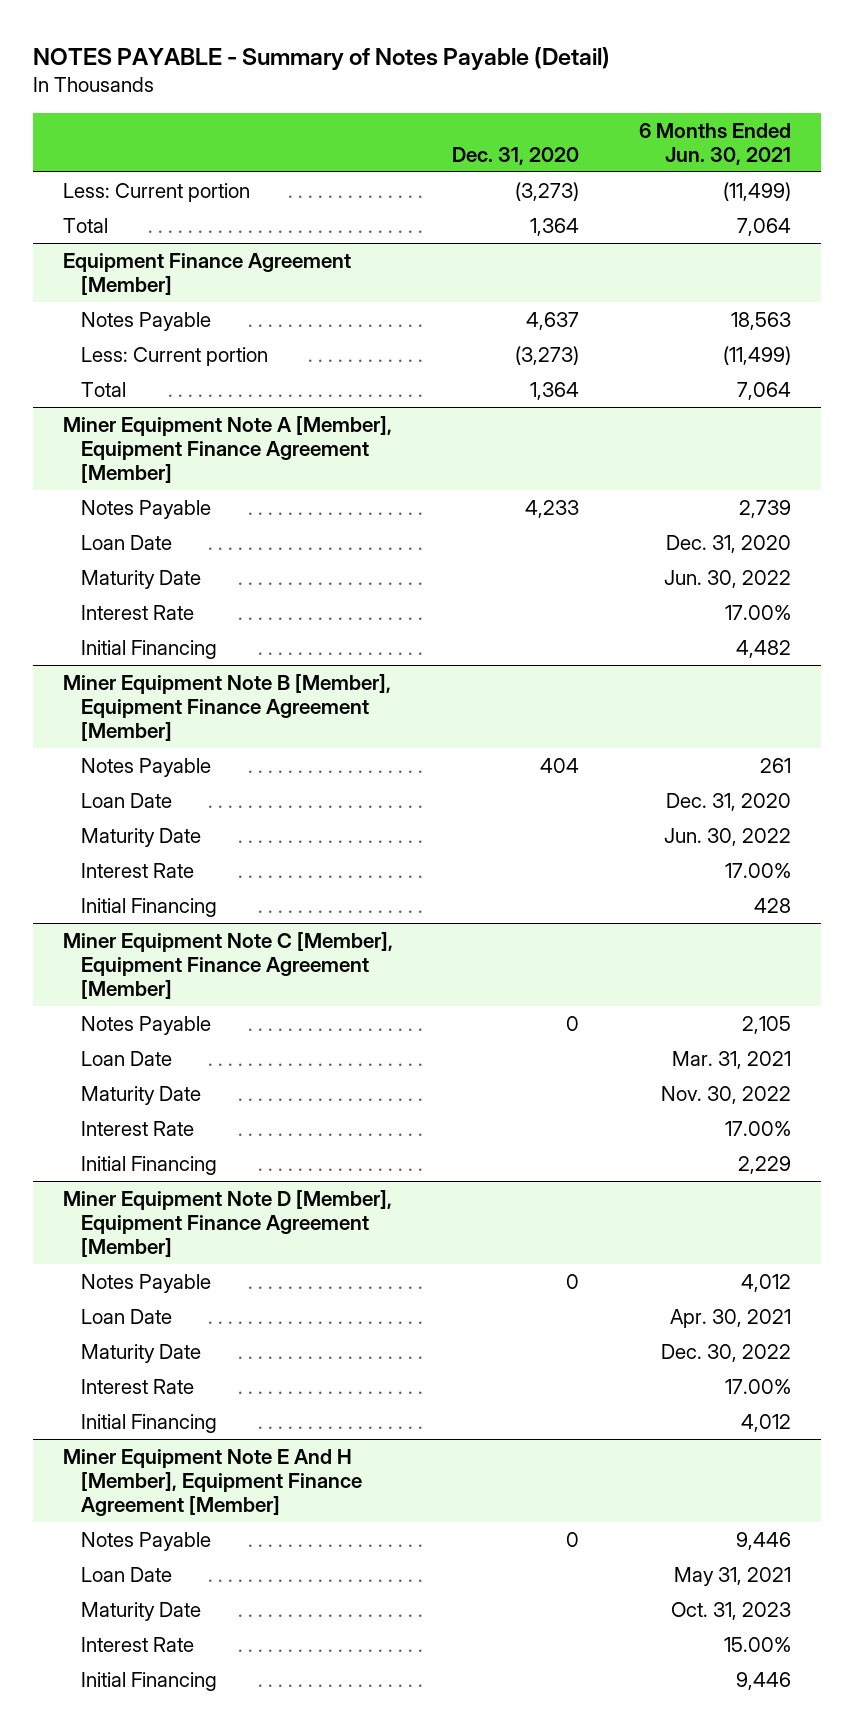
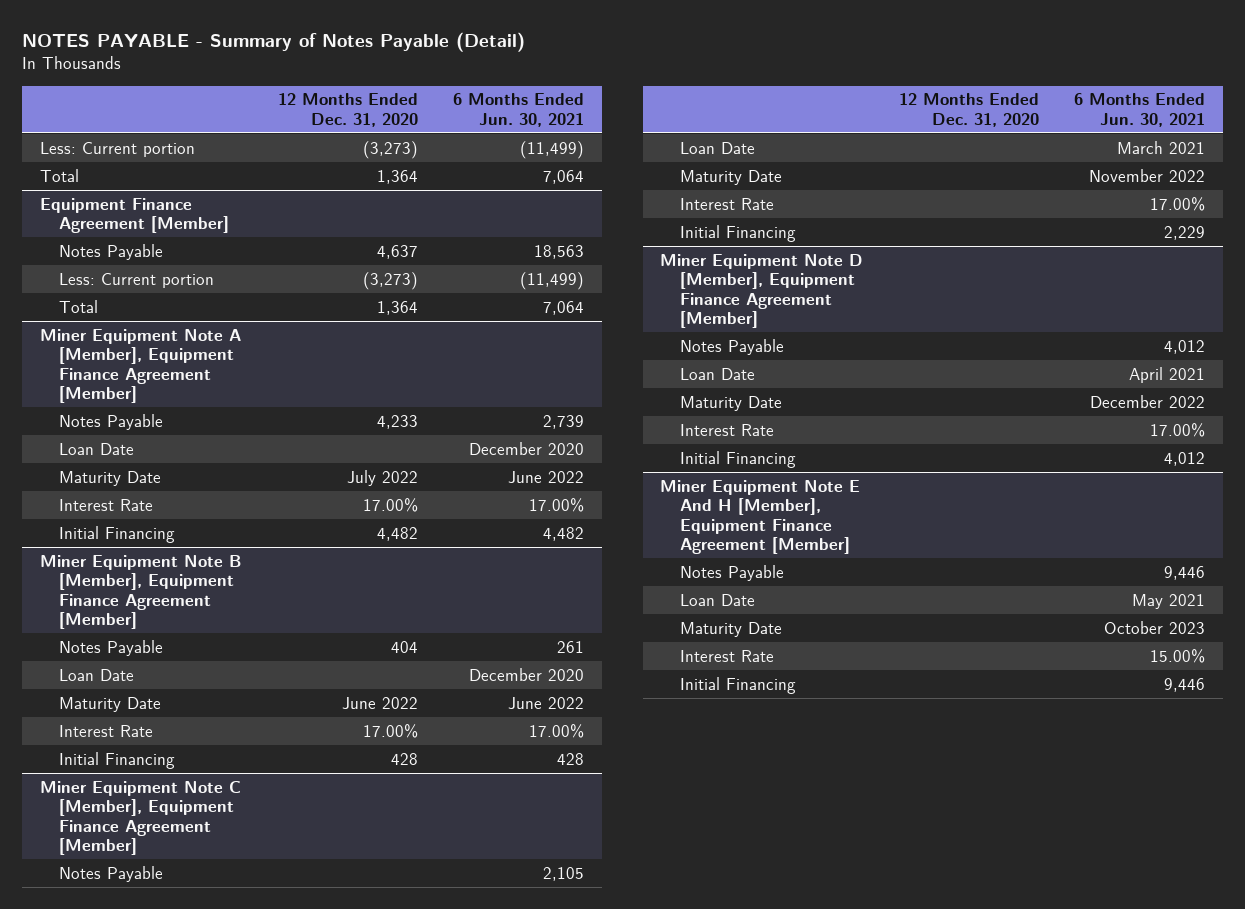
[452,147,580,166] Dec. 31, 2020 -> none
none -> [277,93,418,127] 12 Months Ended Dec. 31, 2020
[665,534,791,553] Dec. 31, 2020 -> [469,441,585,455] December 2020
[663,569,791,588] Jun. 30, 2022 -> [508,470,585,483] June 2022
[665,792,791,811] Dec. 31, 2020 -> [469,667,585,681] December 2020
[663,827,791,846] Jun. 30, 2022 -> [508,696,585,709] June 2022
[671,1050,791,1069] Mar. 31, 2021 -> [1117,140,1206,154] March 2021
[660,1085,791,1104] Nov. 30, 2022 -> [1089,168,1206,182] November 2022
[669,1308,791,1328] Apr. 30, 2021 -> [1129,366,1206,383] April 2021
[660,1343,791,1362] Dec. 30, 2022 -> [1090,394,1206,408] December 2022
[673,1566,791,1586] May 31, 2021 -> [1132,593,1206,609] May 2021
[670,1601,791,1620] Oct. 31, 2023 -> [1104,620,1206,634] October 2023

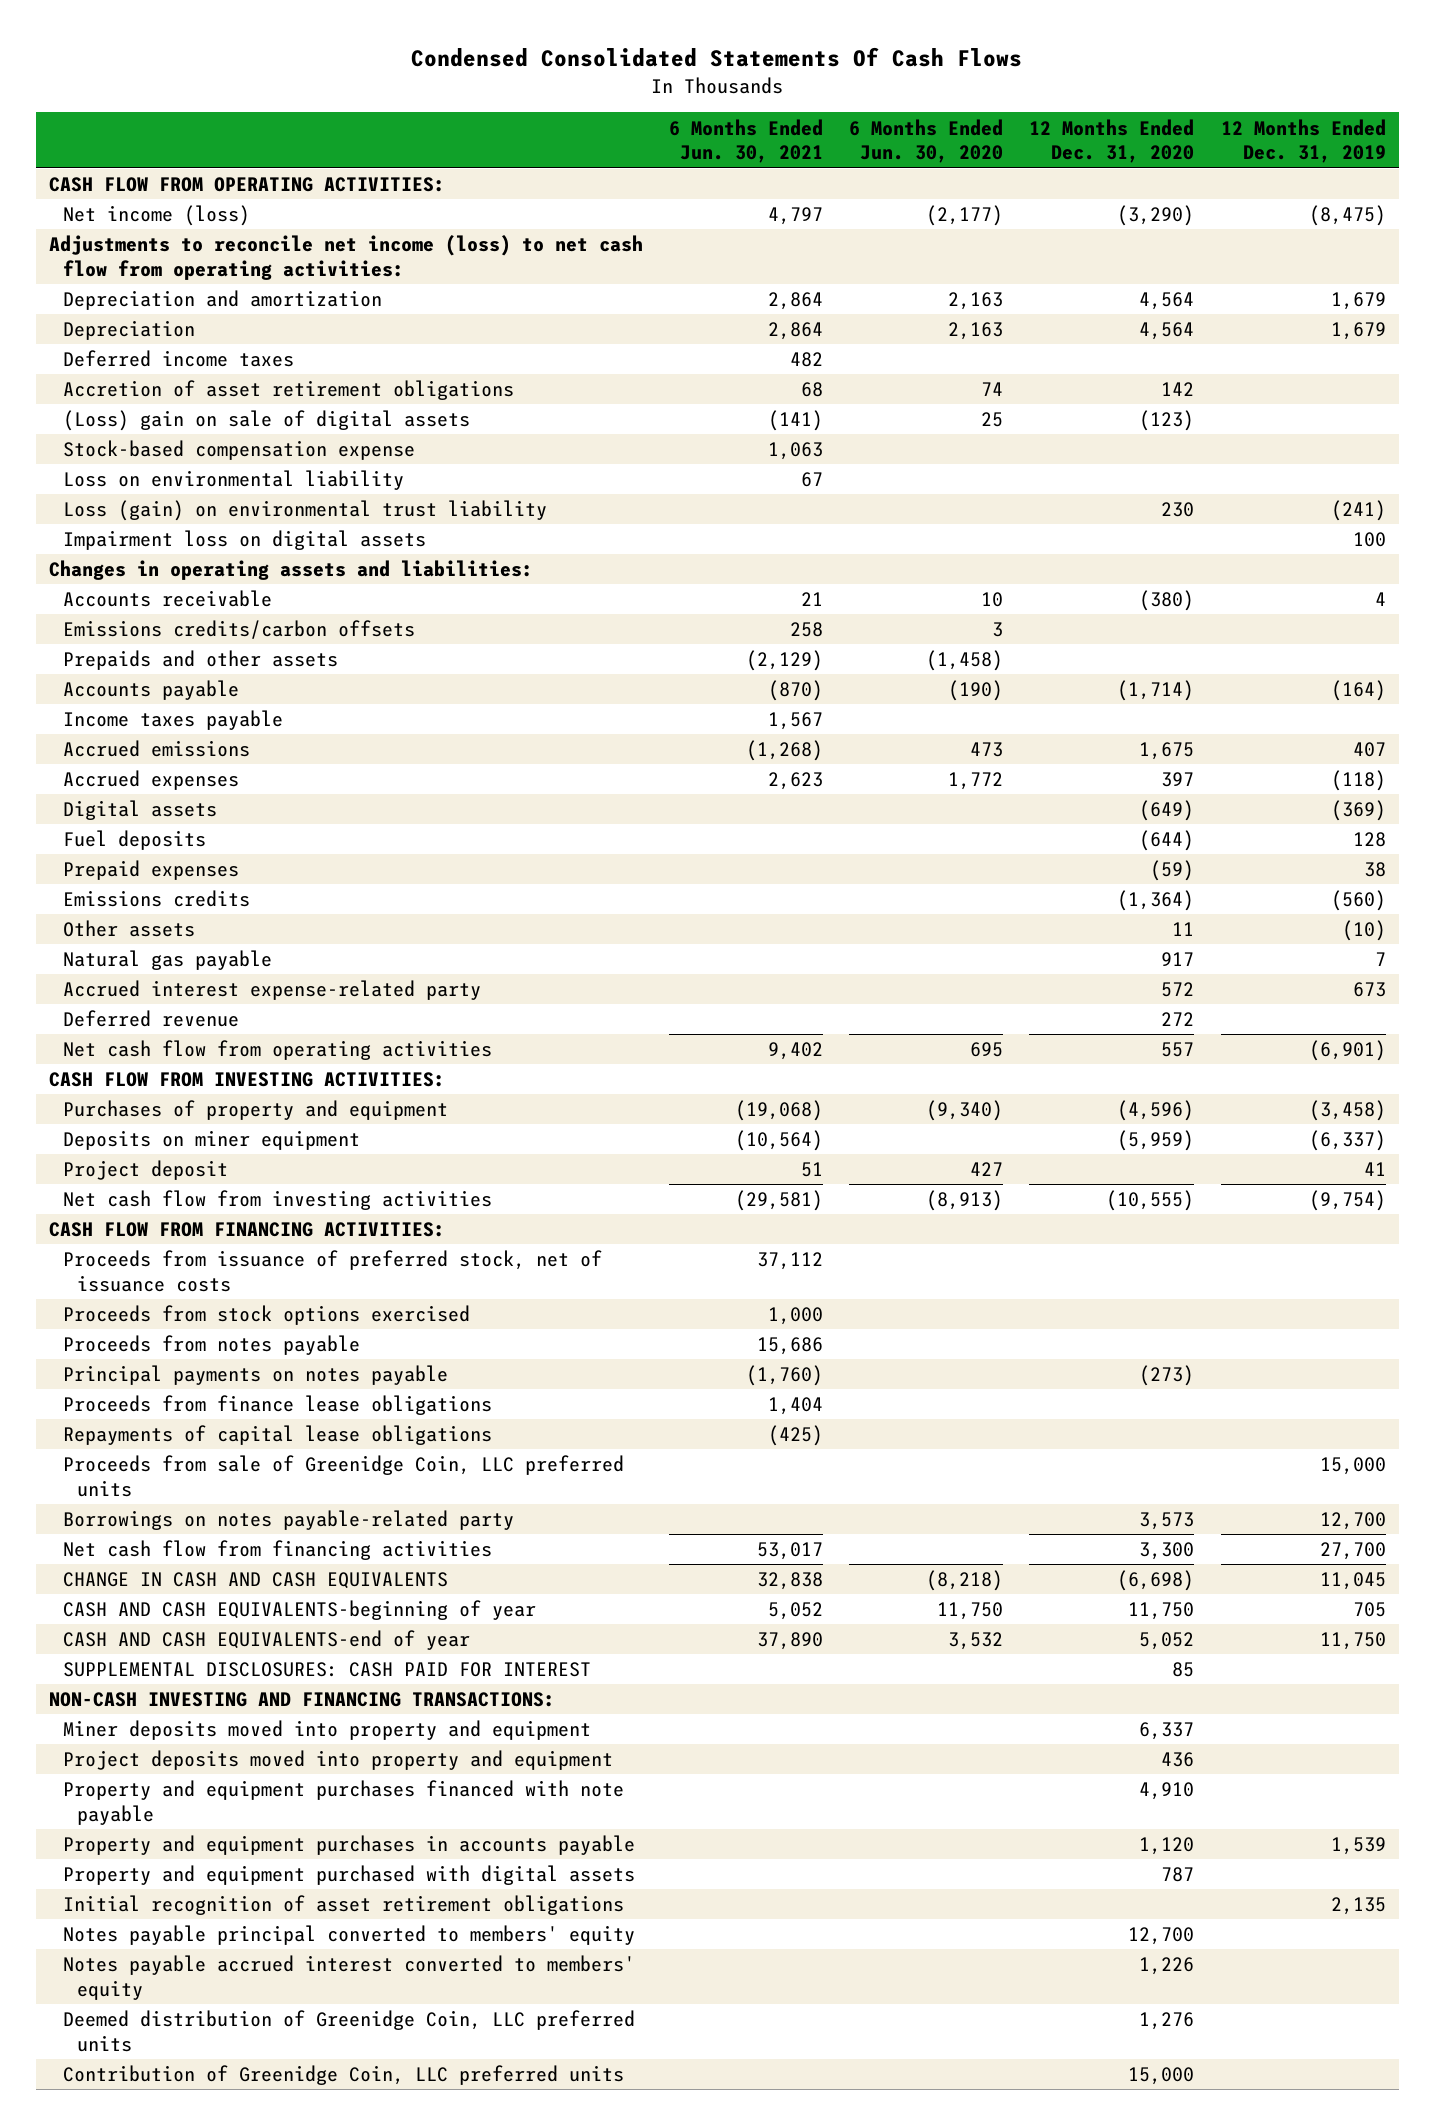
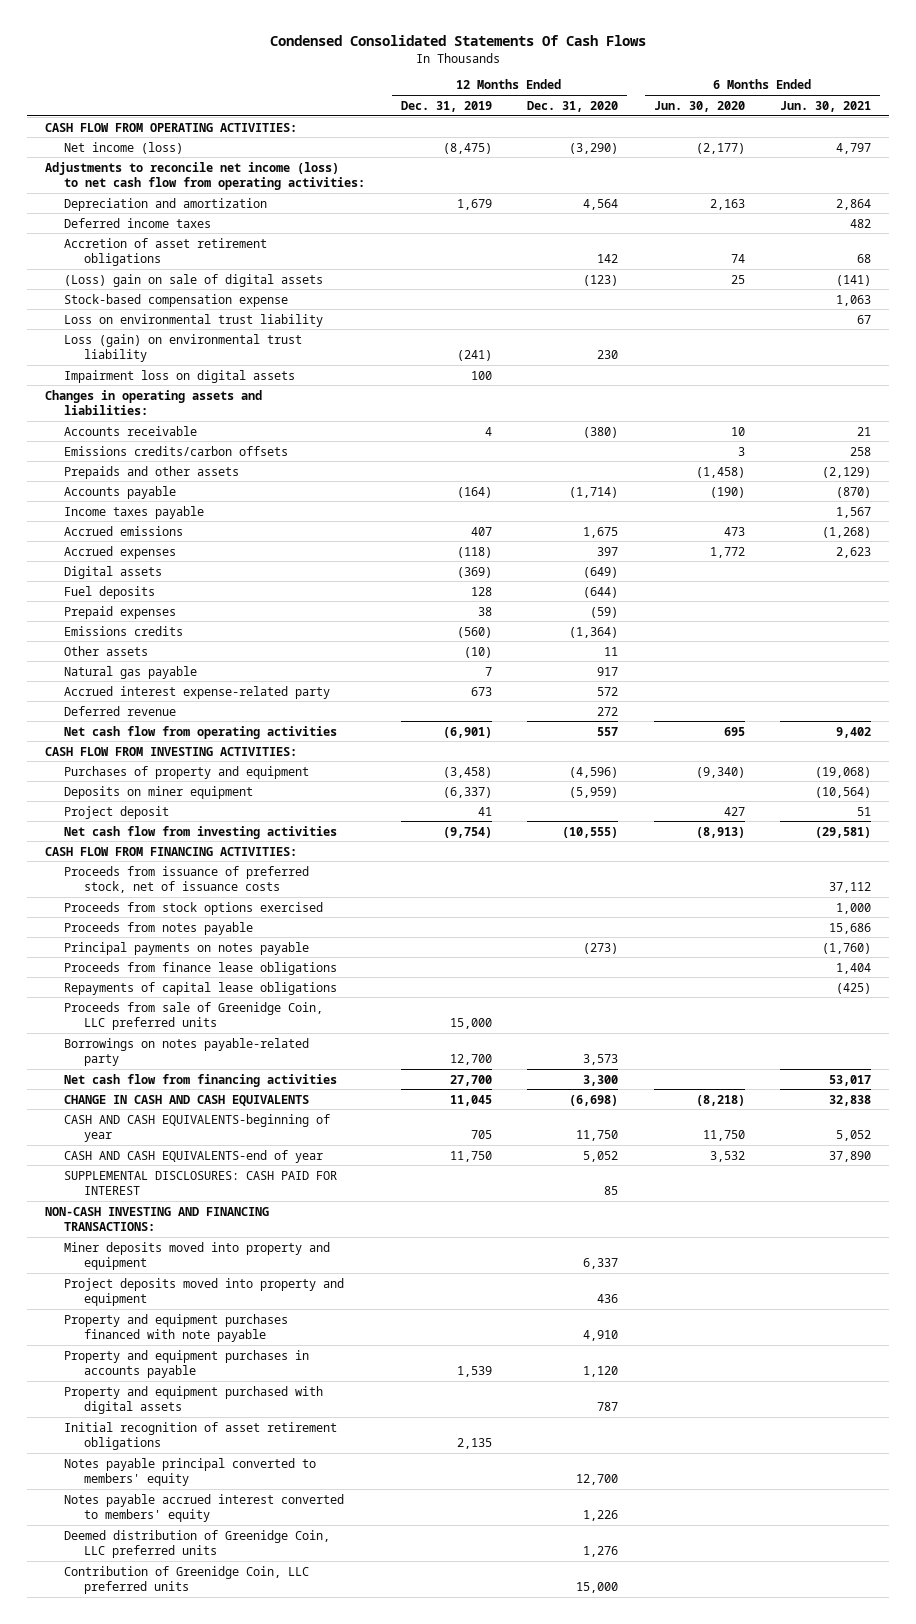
[62,320,195,341] Depreciation -> none
[62,470,404,491] Loss on environmental liability -> [64,313,324,327] Loss on environmental trust liability

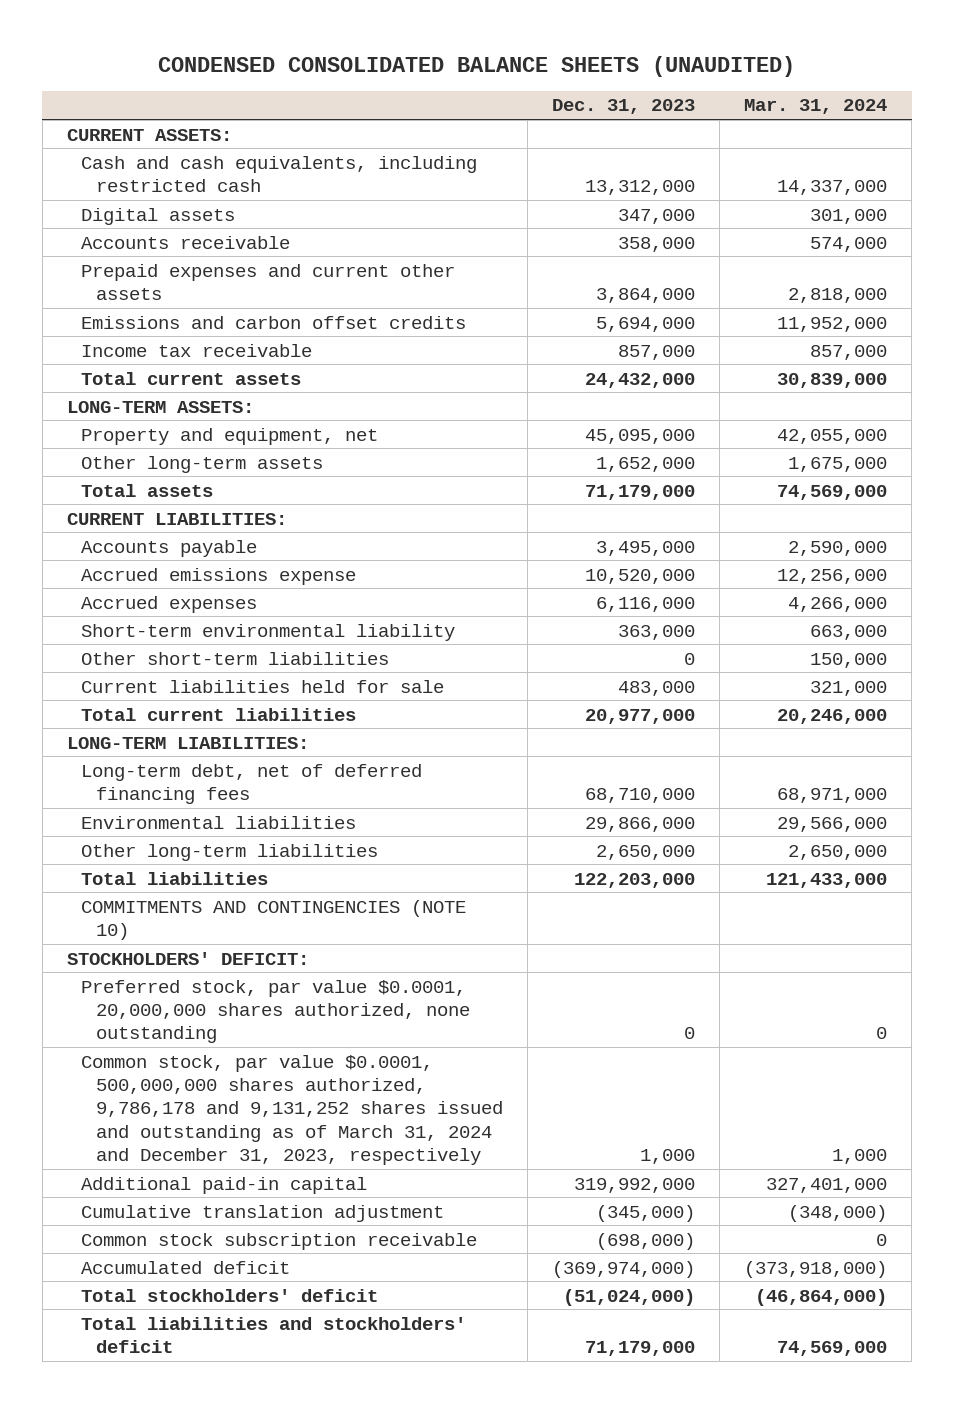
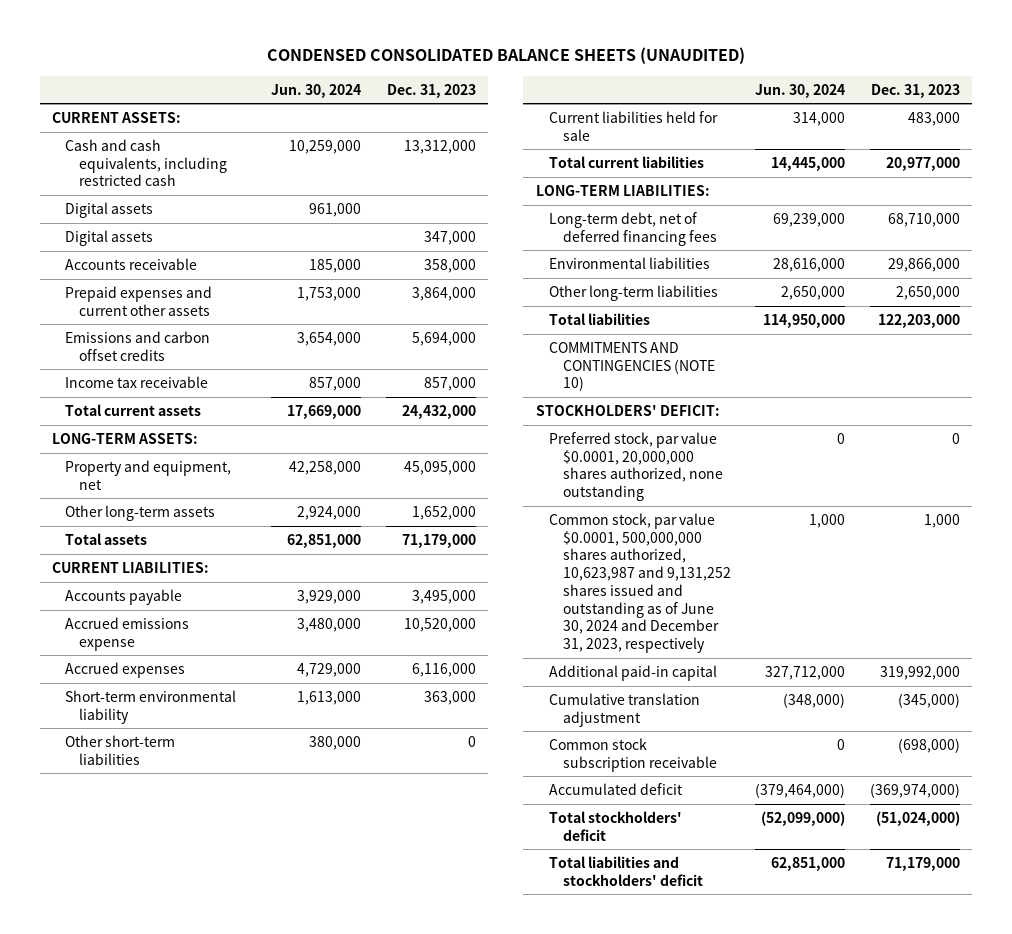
[744,99,888,115] Mar. 31, 2024 -> none
none -> [271,83,362,98] Jun. 30, 2024
none -> [65,201,154,218] Digital assets
[81,1054,504,1166] Common stock, par value $0.0001, 500,000,000 shares authorized, 9,786,178 and 9,131,252 shares issued and outstanding as of March 31, 2024 and December 31, 2023, respectively -> [549,512,731,653] Common stock, par value $0.0001, 500,000,000 shares authorized, 10,623,987 and 9,131,252 shares issued and outstanding as of June 30, 2024 and December 31, 2023, respectively

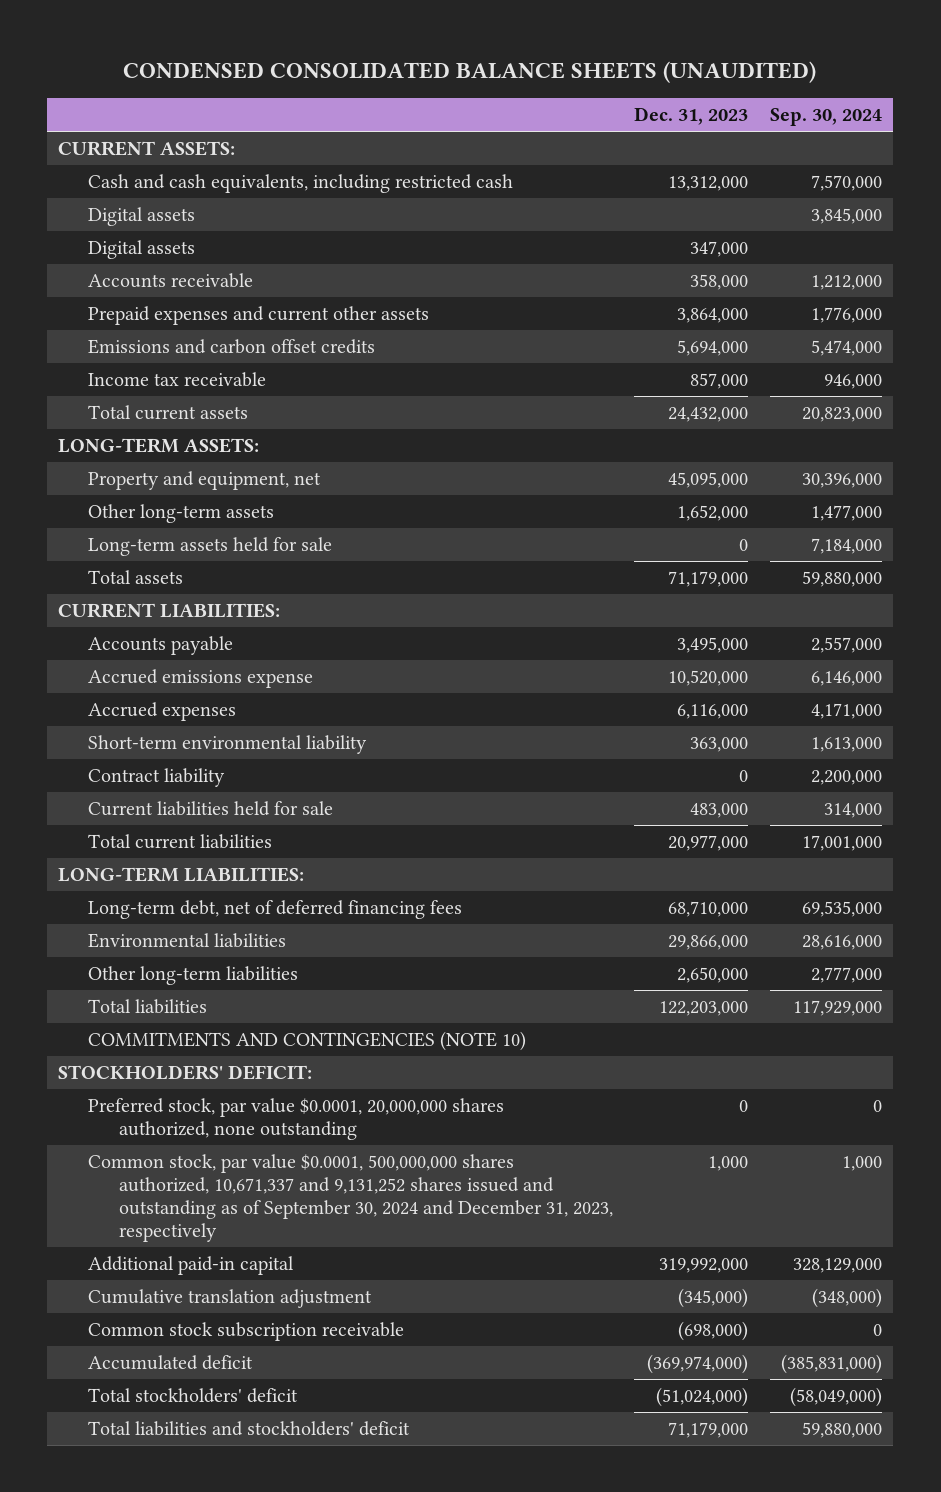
[271,83,362,98] Jun. 30, 2024 -> none
none -> [770,108,883,127] Sep. 30, 2024
none -> [88,537,333,557] Long-term assets held for sale
[65,734,176,765] Other short-term liabilities -> none
none -> [88,768,226,788] Contract liability
[549,512,731,653] Common stock, par value $0.0001, 500,000,000 shares authorized, 10,623,987 and 9,131,252 shares issued and outstanding as of June 30, 2024 and December 31, 2023, respectively -> [88,1154,613,1242] Common stock, par value $0.0001, 500,000,000 shares authorized, 10,671,337 and 9,131,252 shares issued and outstanding as of September 30, 2024 and December 31, 2023, respectively

